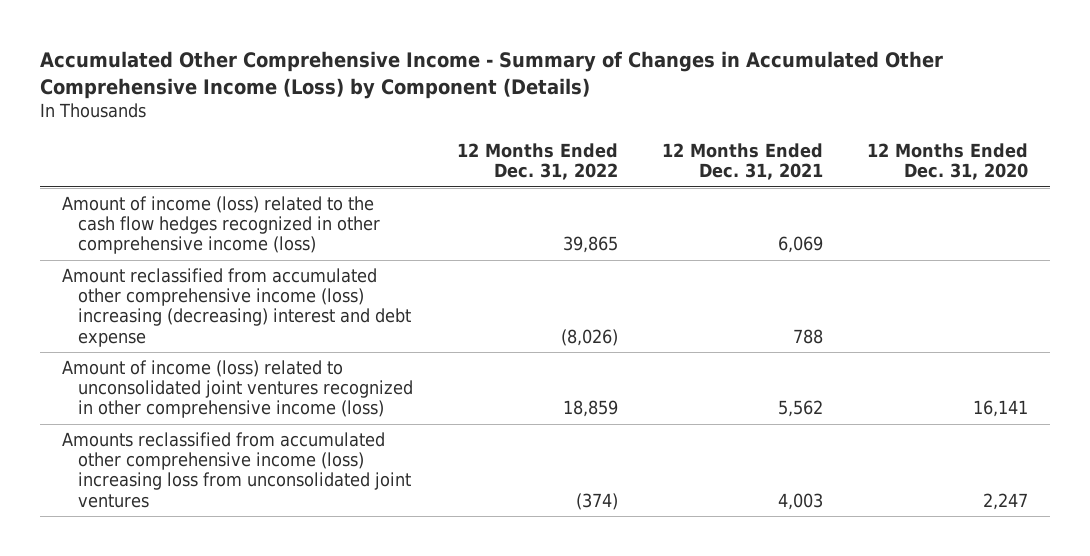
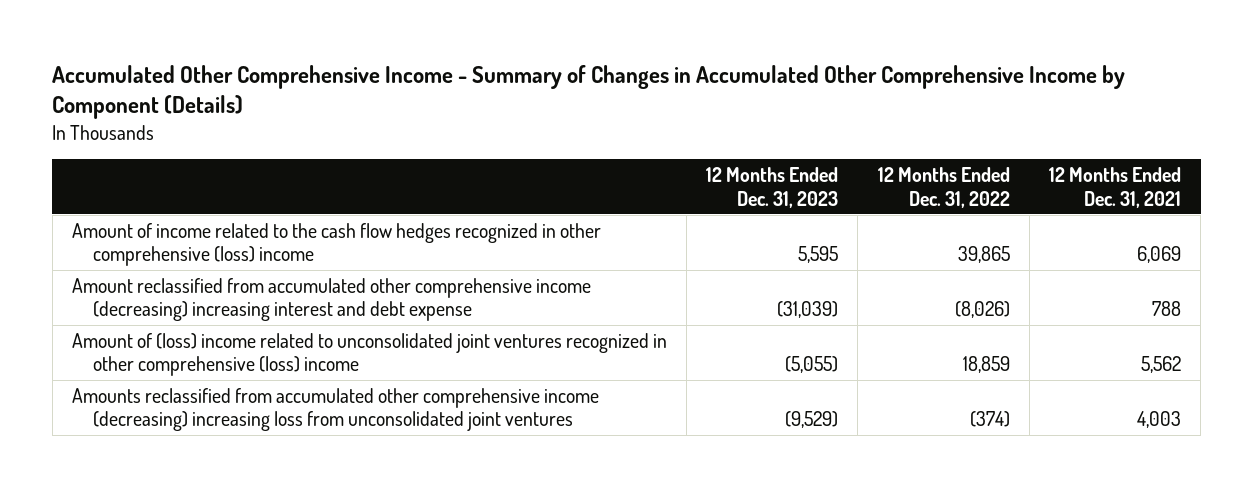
[39,50,943,99] Accumulated Other Comprehensive Income - Summary of Changes in Accumulated Other Comprehensive Income (Loss) by Component (Details) -> [52,64,1126,120] Accumulated Other Comprehensive Income - Summary of Changes in Accumulated Other Comprehensive Income by Component (Details)
[867,143,1029,181] 12 Months Ended Dec. 31, 2020 -> none
none -> [706,166,839,208] 12 Months Ended Dec. 31, 2023
[62,196,380,255] Amount of income (loss) related to the cash flow hedges recognized in other comprehensive income (loss) -> [71,222,601,267] Amount of income related to the cash flow hedges recognized in other comprehensive (loss) income
[62,268,411,347] Amount reclassified from accumulated other comprehensive income (loss) increasing (decreasing) interest and debt expense -> [71,277,591,322] Amount reclassified from accumulated other comprehensive income (decreasing) increasing interest and debt expense
[62,360,413,419] Amount of income (loss) related to unconsolidated joint ventures recognized in other comprehensive income (loss) -> [71,332,667,377] Amount of (loss) income related to unconsolidated joint ventures recognized in other comprehensive (loss) income
[62,432,411,508] Amounts reclassified from accumulated other comprehensive income (loss) increasing loss from unconsolidated joint ventures -> [71,387,599,432] Amounts reclassified from accumulated other comprehensive income (decreasing) increasing loss from unconsolidated joint ventures

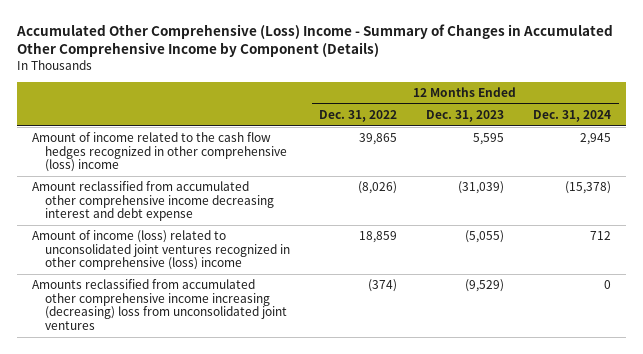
[52,64,1126,120] Accumulated Other Comprehensive Income - Summary of Changes in Accumulated Other Comprehensive Income by Component (Details) -> [16,23,614,57] Accumulated Other Comprehensive (Loss) Income - Summary of Changes in Accumulated Other Comprehensive Income by Component (Details)
[1049,166,1182,208] 12 Months Ended Dec. 31, 2021 -> none
none -> [533,110,612,123] Dec. 31, 2024
[71,277,591,322] Amount reclassified from accumulated other comprehensive income (decreasing) increasing interest and debt expense -> [32,181,275,222] Amount reclassified from accumulated other comprehensive income decreasing interest and debt expense
[71,332,667,377] Amount of (loss) income related to unconsolidated joint ventures recognized in other comprehensive (loss) income -> [32,230,291,271] Amount of income (loss) related to unconsolidated joint ventures recognized in other comprehensive (loss) income
[71,387,599,432] Amounts reclassified from accumulated other comprehensive income (decreasing) increasing loss from unconsolidated joint ventures -> [32,279,288,330] Amounts reclassified from accumulated other comprehensive income increasing (decreasing) loss from unconsolidated joint ventures

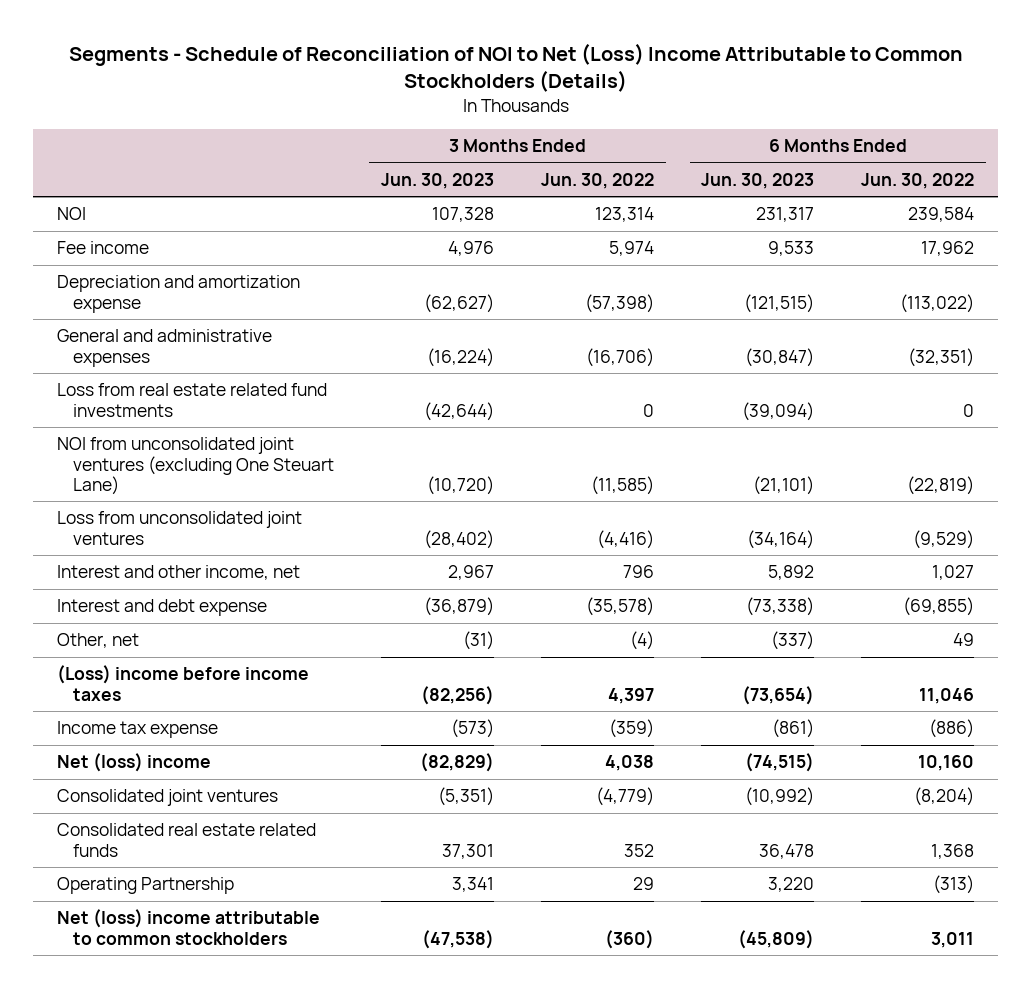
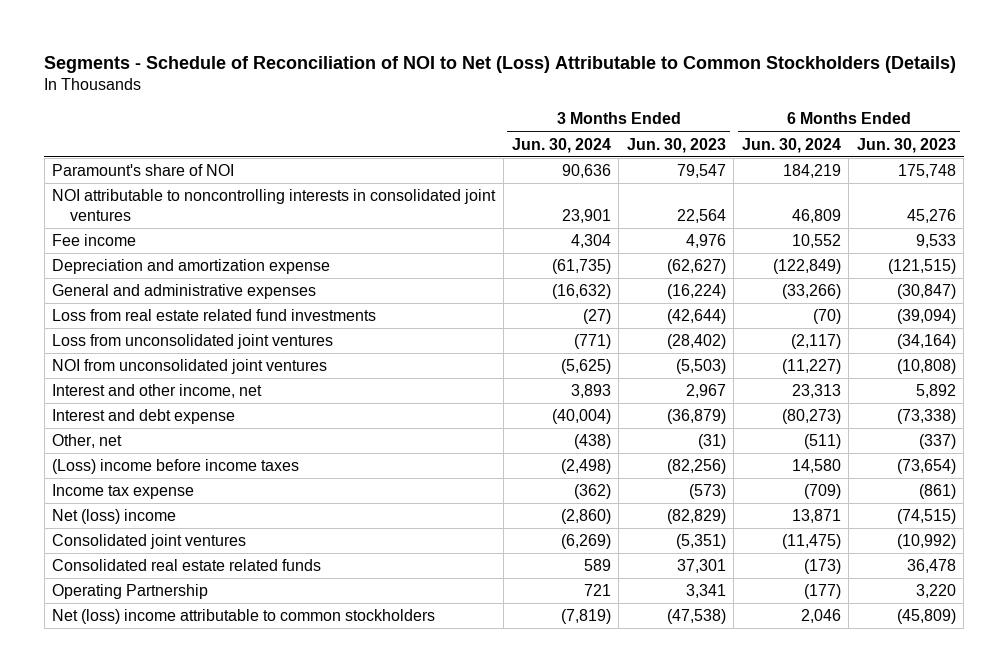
[68,42,963,92] Segments - Schedule of Reconciliation of NOI to Net (Loss) Income Attributable to Common Stockholders (Details) -> [44,55,957,73] Segments - Schedule of Reconciliation of NOI to Net (Loss) Attributable to Common Stockholders (Details)
[541,173,655,190] Jun. 30, 2022 -> none
[861,173,975,190] Jun. 30, 2022 -> none
none -> [511,137,611,153] Jun. 30, 2024
none -> [741,137,841,153] Jun. 30, 2024
[56,207,86,221] NOI -> [52,164,235,177] Paramount's share of NOI
[432,207,495,223] 107,328 -> [676,164,726,179] 79,547
[756,207,815,223] 231,317 -> [897,164,956,179] 175,748
none -> [52,189,497,222] NOI attributable to noncontrolling interests in consolidated joint ventures
[56,437,334,495] NOI from unconsolidated joint ventures (excluding One Steuart Lane) -> none
none -> [52,359,328,375] NOI from unconsolidated joint ventures

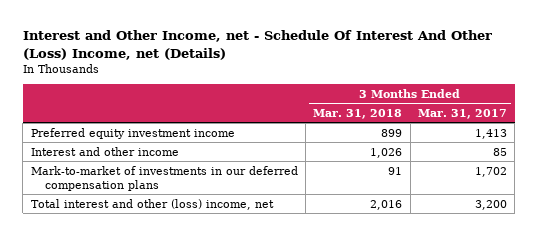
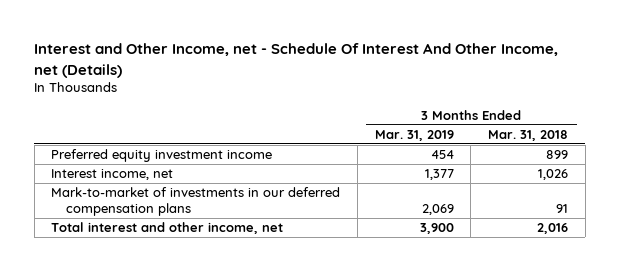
[22,30,492,60] Interest and Other Income, net - Schedule Of Interest And Other (Loss) Income, net (Details) -> [34,43,559,78] Interest and Other Income, net - Schedule Of Interest And Other Income, net (Details)
[417,108,507,119] Mar. 31, 2017 -> none
none -> [374,129,454,141] Mar. 31, 2019
[30,146,179,156] Interest and other income -> [51,169,174,181] Interest income, net
[30,198,274,210] Total interest and other (loss) income, net -> [51,222,284,235] Total interest and other income, net

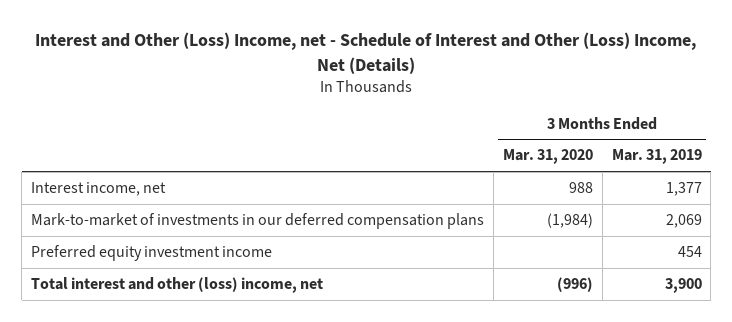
[34,43,559,78] Interest and Other Income, net - Schedule Of Interest And Other Income, net (Details) -> [35,32,697,74] Interest and Other (Loss) Income, net - Schedule of Interest and Other (Loss) Income, Net (Details)
[488,129,569,141] Mar. 31, 2018 -> none
none -> [502,149,593,165] Mar. 31, 2020
[51,149,273,163] Preferred equity investment income -> [30,244,272,261] Preferred equity investment income
[51,222,284,235] Total interest and other income, net -> [30,276,323,293] Total interest and other (loss) income, net

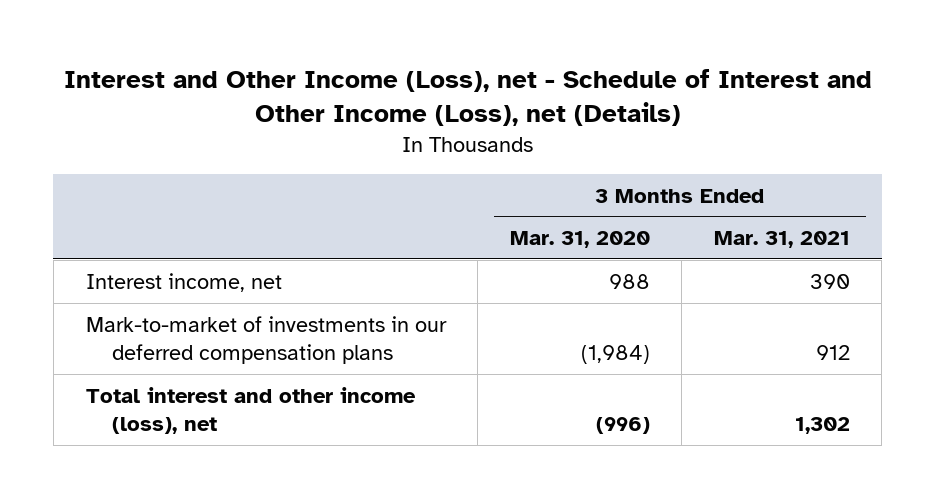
[35,32,697,74] Interest and Other (Loss) Income, net - Schedule of Interest and Other (Loss) Income, Net (Details) -> [63,68,872,126] Interest and Other Income (Loss), net - Schedule of Interest and Other Income (Loss), net (Details)
[611,149,702,165] Mar. 31, 2019 -> none
none -> [713,231,850,249] Mar. 31, 2021
[30,244,272,261] Preferred equity investment income -> none
[30,276,323,293] Total interest and other (loss) income, net -> [85,386,416,435] Total interest and other income (loss), net

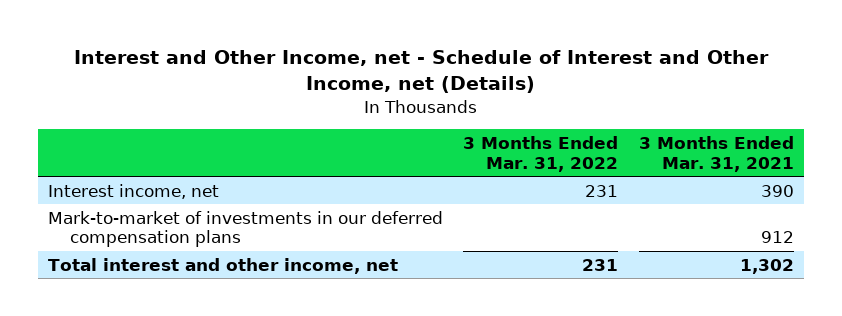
[63,68,872,126] Interest and Other Income (Loss), net - Schedule of Interest and Other Income (Loss), net (Details) -> [73,50,769,94] Interest and Other Income, net - Schedule of Interest and Other Income, net (Details)
[509,231,650,249] Mar. 31, 2020 -> none
none -> [463,136,619,172] 3 Months Ended Mar. 31, 2022
[85,386,416,435] Total interest and other income (loss), net -> [48,257,399,274] Total interest and other income, net

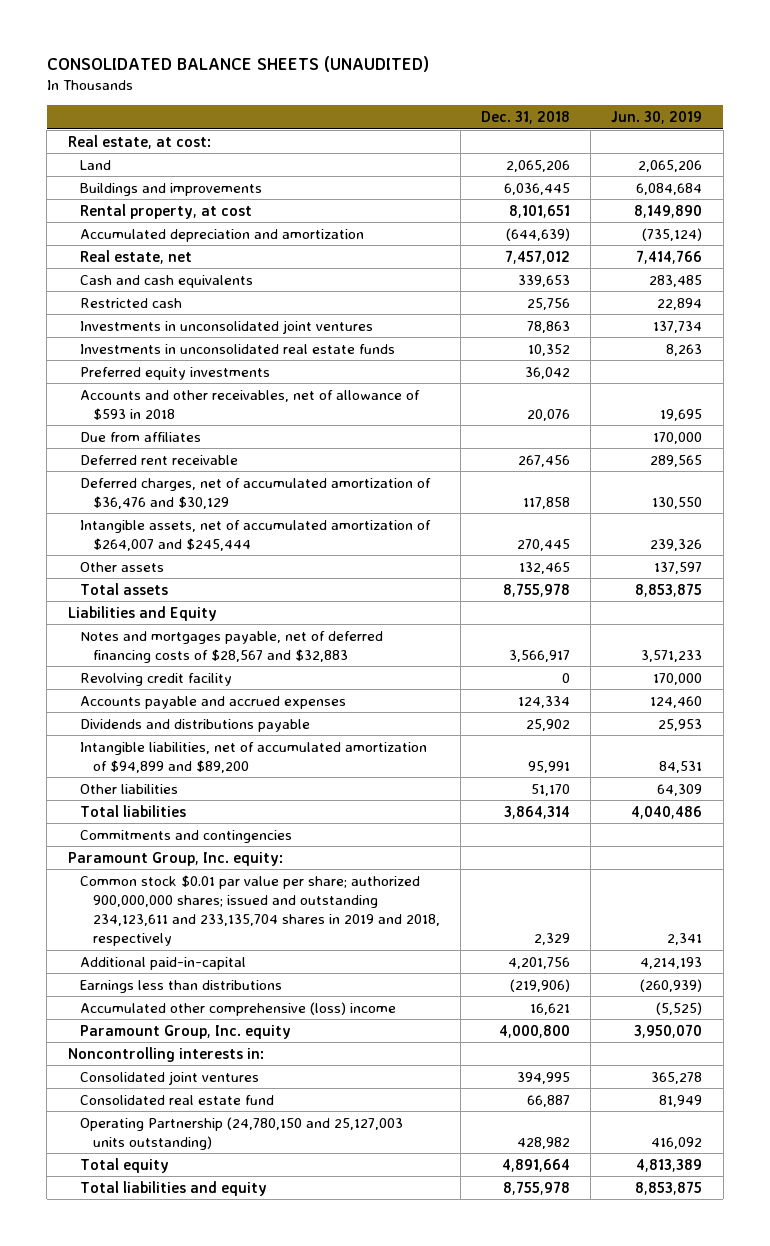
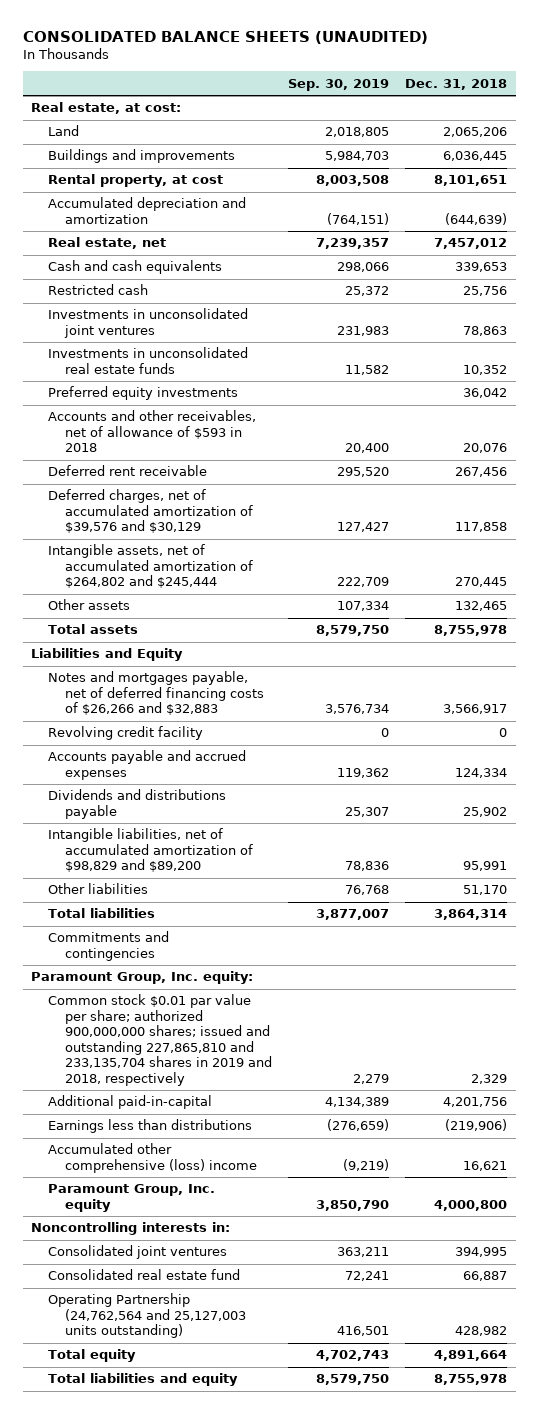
[611,110,703,124] Jun. 30, 2019 -> none
none -> [288,78,390,91] Sep. 30, 2019
[80,431,202,442] Due from affiliates -> none
[80,477,432,509] Deferred charges, net of accumulated amortization of $36,476 and $30,129 -> [48,489,253,534] Deferred charges, net of accumulated amortization of $39,576 and $30,129
[80,519,432,551] Intangible assets, net of accumulated amortization of $264,007 and $245,444 -> [48,544,253,589] Intangible assets, net of accumulated amortization of $264,802 and $245,444
[80,630,384,663] Notes and mortgages payable, net of deferred financing costs of $28,567 and $32,883 -> [48,671,264,716] Notes and mortgages payable, net of deferred financing costs of $26,266 and $32,883
[80,741,428,773] Intangible liabilities, net of accumulated amortization of $94,899 and $89,200 -> [48,828,253,873] Intangible liabilities, net of accumulated amortization of $98,829 and $89,200
[80,874,440,946] Common stock $0.01 par value per share; authorized 900,000,000 shares; issued and outstanding 234,123,611 and 233,135,704 shares in 2019 and 2018, respectively -> [48,994,272,1086] Common stock $0.01 par value per share; authorized 900,000,000 shares; issued and outstanding 227,865,810 and 233,135,704 shares in 2019 and 2018, respectively
[80,1116,404,1150] Operating Partnership (24,780,150 and 25,127,003 units outstanding) -> [48,1293,246,1339] Operating Partnership (24,762,564 and 25,127,003 units outstanding)

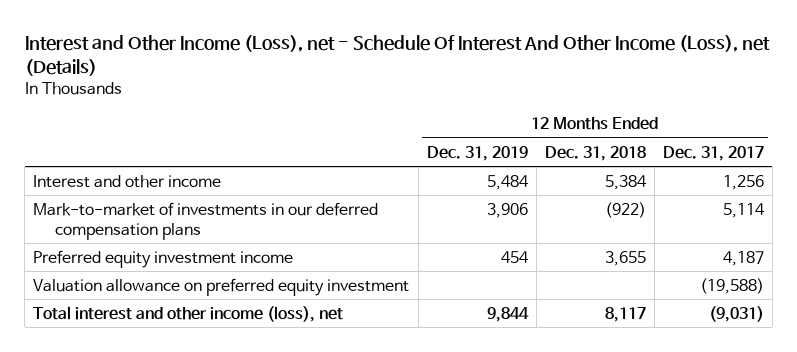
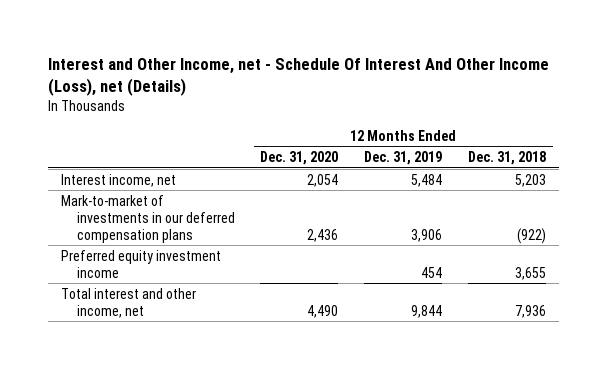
[24,35,770,77] Interest and Other Income (Loss), net - Schedule Of Interest And Other Income (Loss), net (Details) -> [47,57,549,96] Interest and Other Income, net - Schedule Of Interest And Other Income (Loss), net (Details)
[662,145,764,161] Dec. 31, 2017 -> none
none -> [260,151,339,166] Dec. 31, 2020
[33,174,222,188] Interest and other income -> [60,173,176,187] Interest income, net
[604,174,647,190] 5,384 -> [515,173,547,187] 5,203
[33,277,410,296] Valuation allowance on preferred equity investment -> none
[33,305,344,322] Total interest and other income (loss), net -> [60,287,196,318] Total interest and other income, net
[604,306,646,322] 8,117 -> [515,304,547,318] 7,936

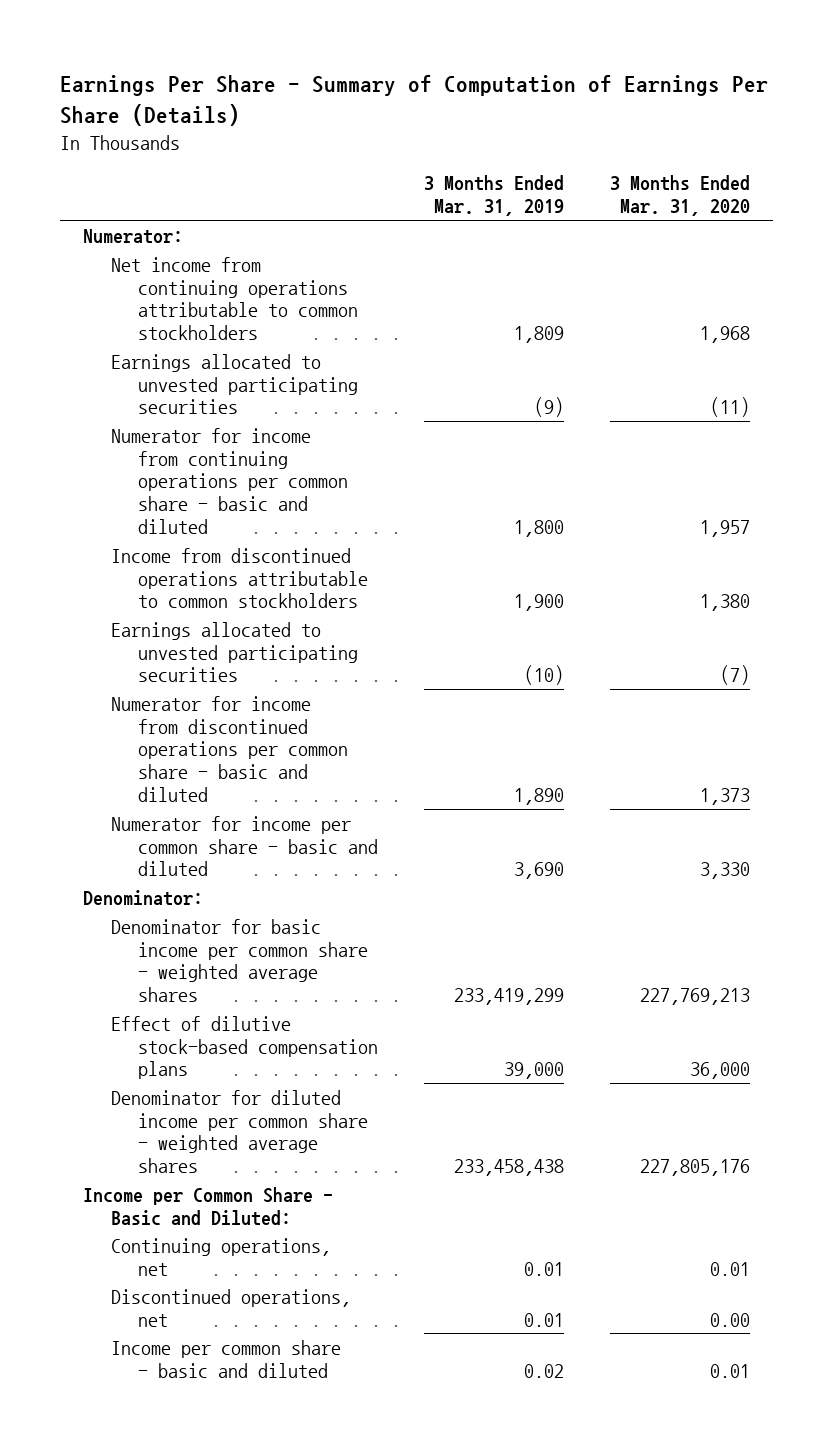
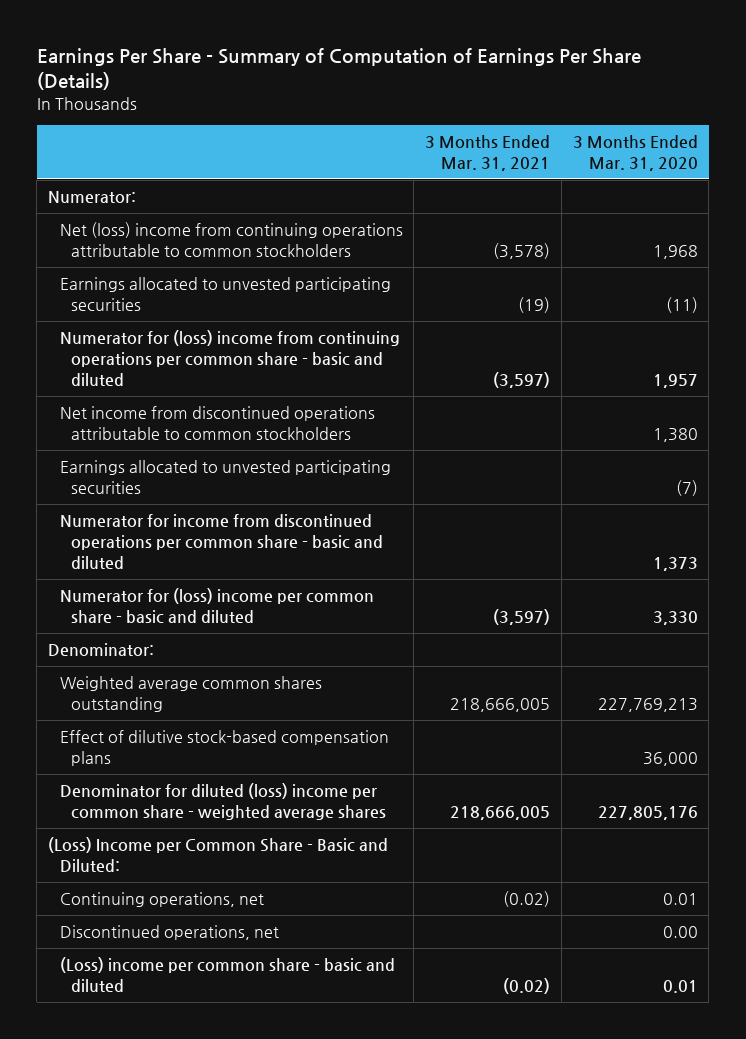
[424,175,565,217] 3 Months Ended Mar. 31, 2019 -> none
none -> [425,135,551,171] 3 Months Ended Mar. 31, 2021
[110,256,359,341] Net income from continuing operations attributable to common stockholders -> [59,222,403,257] Net (loss) income from continuing operations attributable to common stockholders
[110,427,349,535] Numerator for income from continuing operations per common share - basic and diluted -> [59,330,400,386] Numerator for (loss) income from continuing operations per common share - basic and diluted
[110,547,369,609] Income from discontinued operations attributable to common stockholders -> [59,406,375,440] Net income from discontinued operations attributable to common stockholders
[110,815,379,877] Numerator for income per common share - basic and diluted -> [59,588,374,624] Numerator for (loss) income per common share - basic and diluted
[110,918,369,1003] Denominator for basic income per common share - weighted average shares -> [59,676,322,712] Weighted average common shares outstanding
[110,1089,369,1174] Denominator for diluted income per common share - weighted average shares -> [59,783,387,820] Denominator for diluted (loss) income per common share - weighted average shares
[83,1186,334,1226] Income per Common Share - Basic and Diluted: -> [47,837,388,872] (Loss) Income per Common Share - Basic and Diluted:
[110,1339,341,1378] Income per common share - basic and diluted -> [59,957,395,992] (Loss) income per common share - basic and diluted

